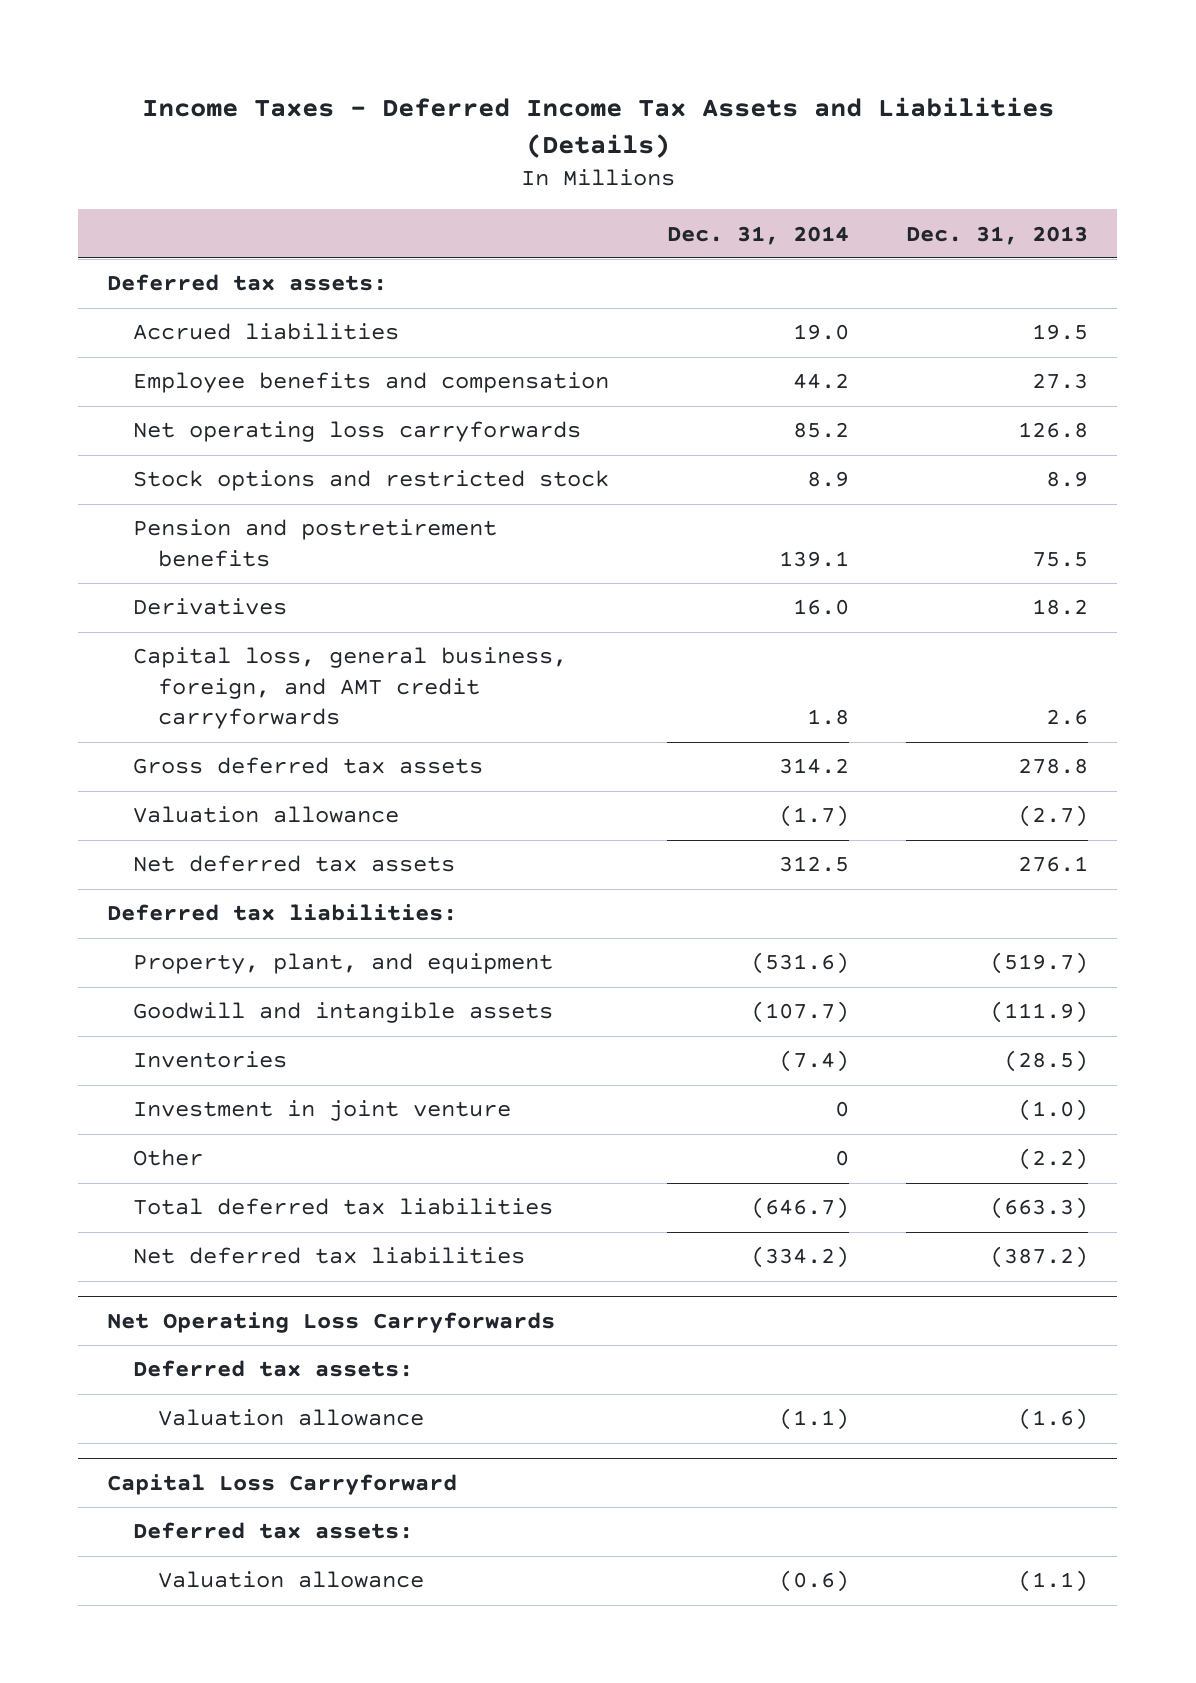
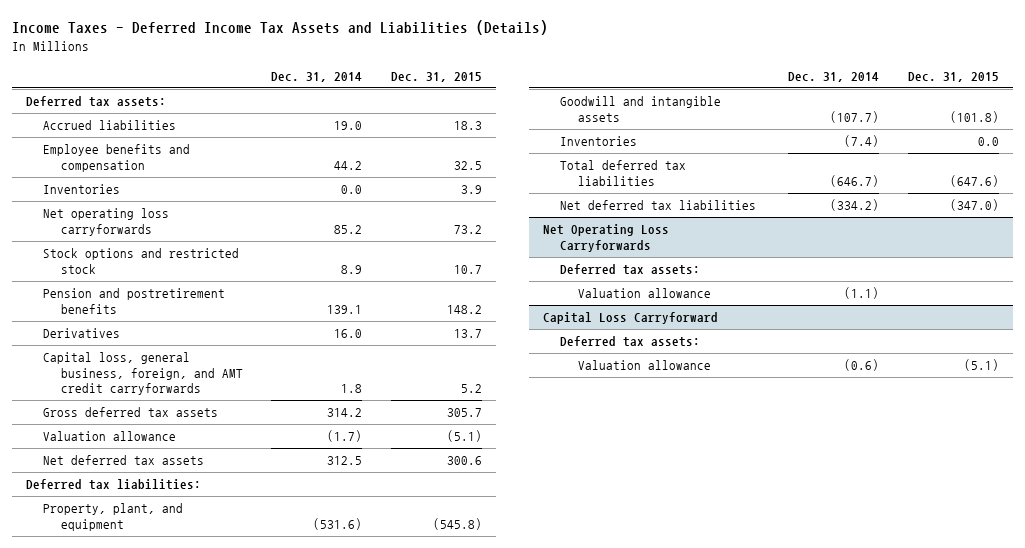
[906,225,1089,245] Dec. 31, 2013 -> none
none -> [390,71,482,82] Dec. 31, 2015
none -> [43,184,121,195] Inventories
[132,1100,511,1122] Investment in joint venture -> none
[132,1149,203,1167] Other -> none

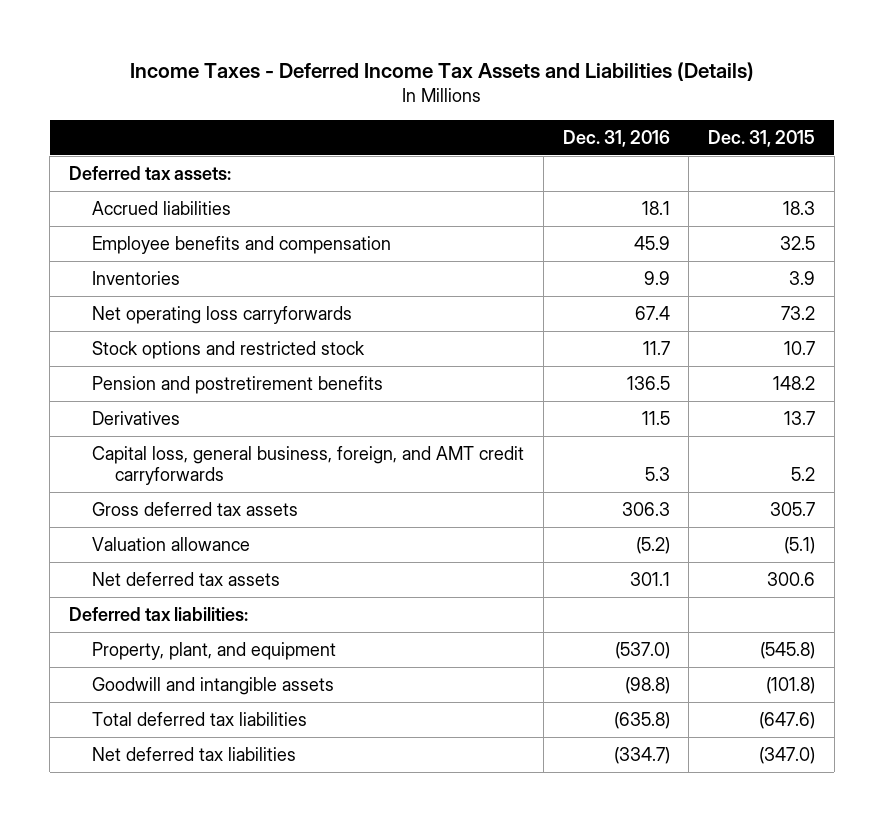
[271,71,363,82] Dec. 31, 2014 -> none
none -> [562,129,670,147] Dec. 31, 2016
[560,136,638,147] Inventories -> none
[543,224,670,252] Net Operating Loss Carryforwards -> none
[560,264,701,276] Deferred tax assets: -> none
[577,288,711,299] Valuation allowance -> none
[543,312,719,325] Capital Loss Carryforward -> none
[560,336,701,348] Deferred tax assets: -> none
[577,360,711,371] Valuation allowance -> none

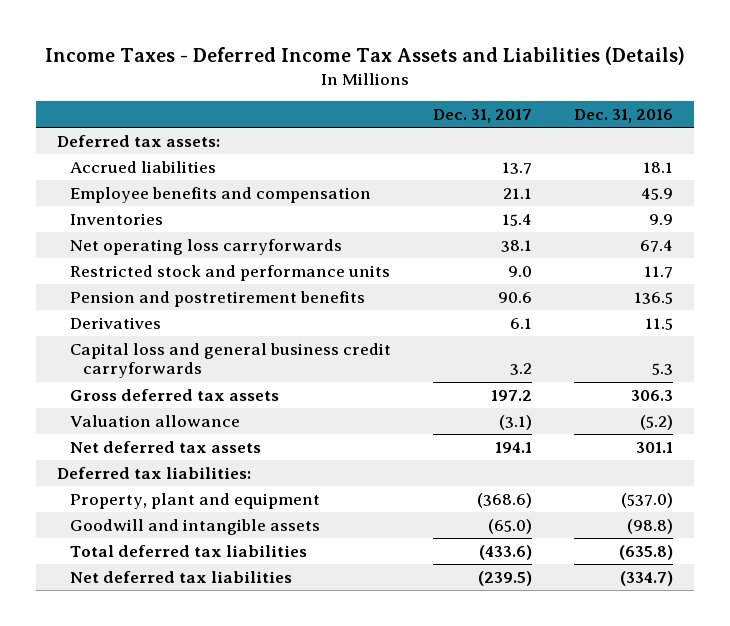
[707,129,815,147] Dec. 31, 2015 -> none
none -> [433,109,533,124] Dec. 31, 2017
[92,340,366,359] Stock options and restricted stock -> [69,264,390,281] Restricted stock and performance units
[92,445,525,486] Capital loss, general business, foreign, and AMT credit carryforwards -> [69,342,391,379] Capital loss and general business credit carryforwards
[92,641,337,660] Property, plant, and equipment -> [69,492,320,509] Property, plant and equipment

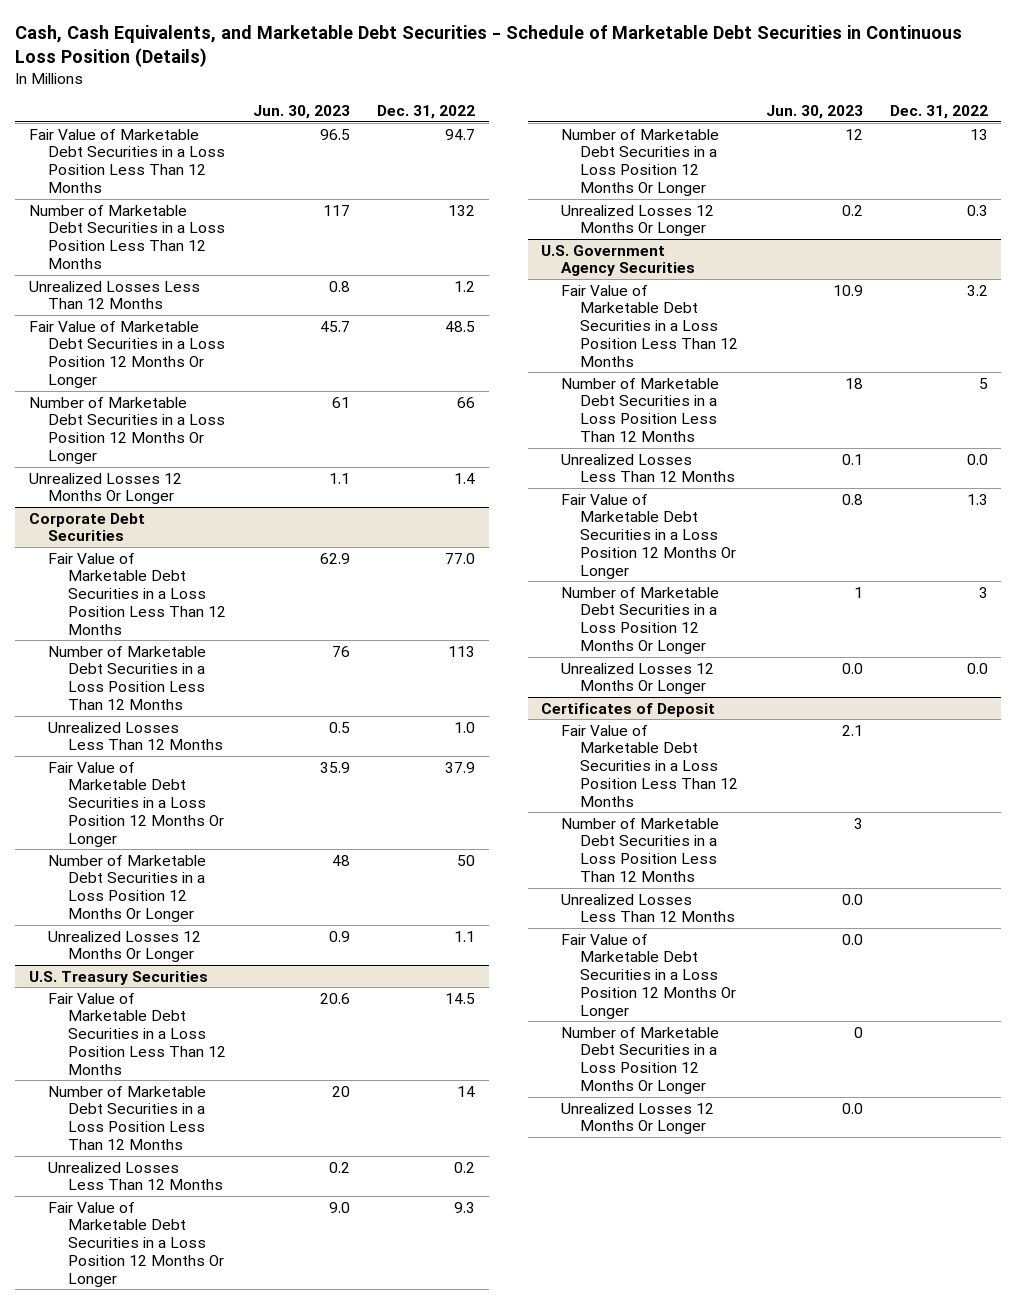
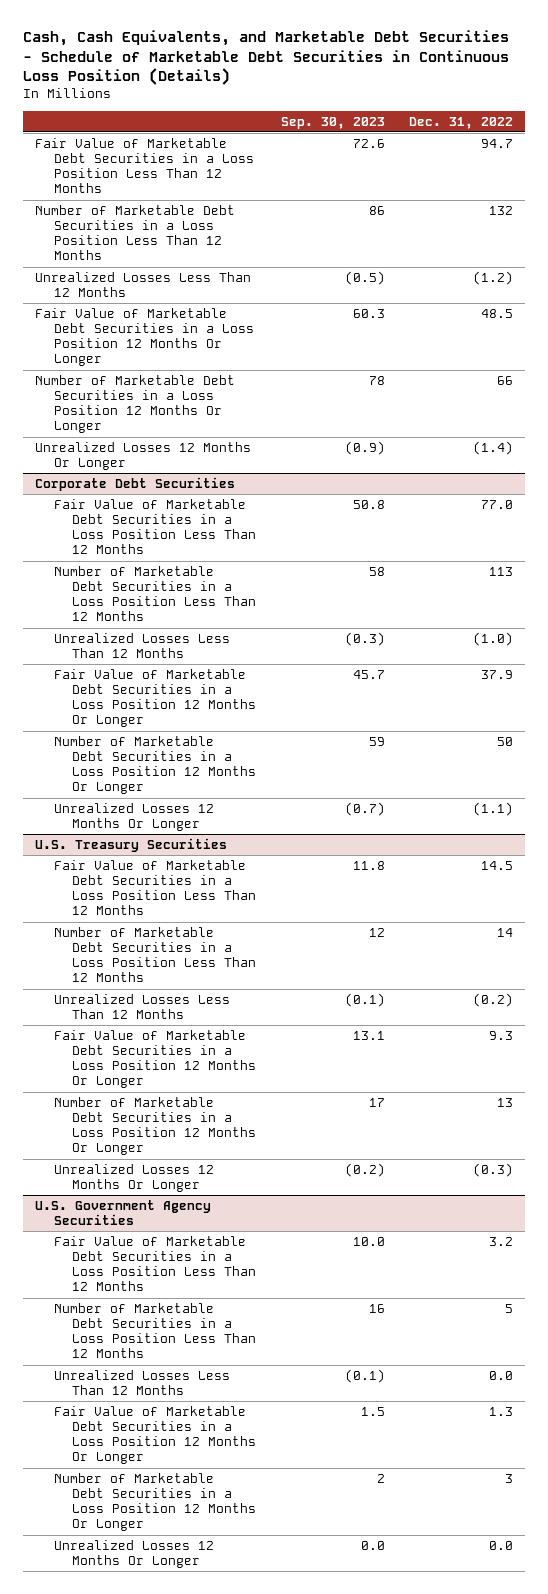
[253,104,351,119] Jun. 30, 2023 -> none
none -> [280,116,385,129] Sep. 30, 2023
[454,280,476,292] 1.2 -> [473,271,514,286] (1.2)
[454,472,476,484] 1.4 -> [473,441,514,456] (1.4)
[454,721,476,733] 1.0 -> [473,632,514,647] (1.0)
[454,930,476,942] 1.1 -> [473,802,514,817] (1.1)
[454,1161,476,1173] 0.2 -> [473,993,514,1008] (0.2)
[966,204,988,216] 0.3 -> [473,1163,514,1178] (0.3)
[541,702,716,717] Certificates of Deposit -> none
[560,724,739,807] Fair Value of Marketable Debt Securities in a Loss Position Less Than 12 Months -> none
[560,817,719,882] Number of Marketable Debt Securities in a Loss Position Less Than 12 Months -> none
[560,893,736,923] Unrealized Losses Less Than 12 Months -> none
[560,933,737,1019] Fair Value of Marketable Debt Securities in a Loss Position 12 Months Or Longer -> none
[560,1026,719,1094] Number of Marketable Debt Securities in a Loss Position 12 Months Or Longer -> none
[560,1102,714,1135] Unrealized Losses 12 Months Or Longer -> none

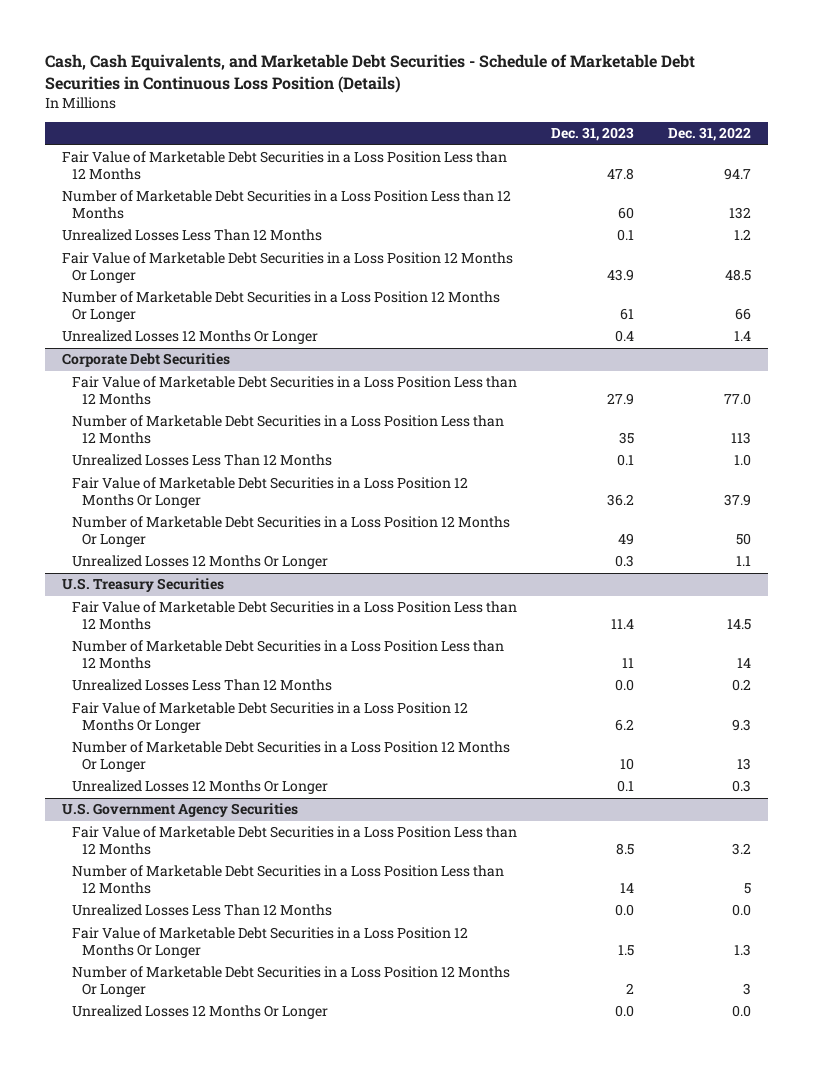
[280,116,385,129] Sep. 30, 2023 -> none
none -> [550,127,634,142] Dec. 31, 2023
[35,138,254,194] Fair Value of Marketable Debt Securities in a Loss Position Less Than 12 Months -> [62,151,508,181] Fair Value of Marketable Debt Securities in a Loss Position Less than 12 Months
[35,205,236,261] Number of Marketable Debt Securities in a Loss Position Less Than 12 Months -> [62,190,512,220] Number of Marketable Debt Securities in a Loss Position Less than 12 Months
[473,271,514,286] (1.2) -> [733,229,751,241] 1.2
[473,441,514,456] (1.4) -> [733,331,751,342] 1.4
[53,499,256,555] Fair Value of Marketable Debt Securities in a Loss Position Less Than 12 Months -> [72,376,518,406] Fair Value of Marketable Debt Securities in a Loss Position Less than 12 Months
[53,566,256,622] Number of Marketable Debt Securities in a Loss Position Less Than 12 Months -> [72,415,505,445] Number of Marketable Debt Securities in a Loss Position Less than 12 Months
[473,632,514,647] (1.0) -> [733,454,751,467] 1.0
[473,802,514,817] (1.1) -> [735,556,751,567] 1.1
[53,860,256,916] Fair Value of Marketable Debt Securities in a Loss Position Less Than 12 Months -> [72,601,518,631] Fair Value of Marketable Debt Securities in a Loss Position Less than 12 Months
[53,927,256,983] Number of Marketable Debt Securities in a Loss Position Less Than 12 Months -> [72,640,505,670] Number of Marketable Debt Securities in a Loss Position Less than 12 Months
[473,993,514,1008] (0.2) -> [731,679,751,692] 0.2
[473,1163,514,1178] (0.3) -> [731,780,751,793] 0.3
[53,1236,256,1292] Fair Value of Marketable Debt Securities in a Loss Position Less Than 12 Months -> [72,826,518,856] Fair Value of Marketable Debt Securities in a Loss Position Less than 12 Months
[53,1303,256,1359] Number of Marketable Debt Securities in a Loss Position Less Than 12 Months -> [72,865,505,895] Number of Marketable Debt Securities in a Loss Position Less than 12 Months

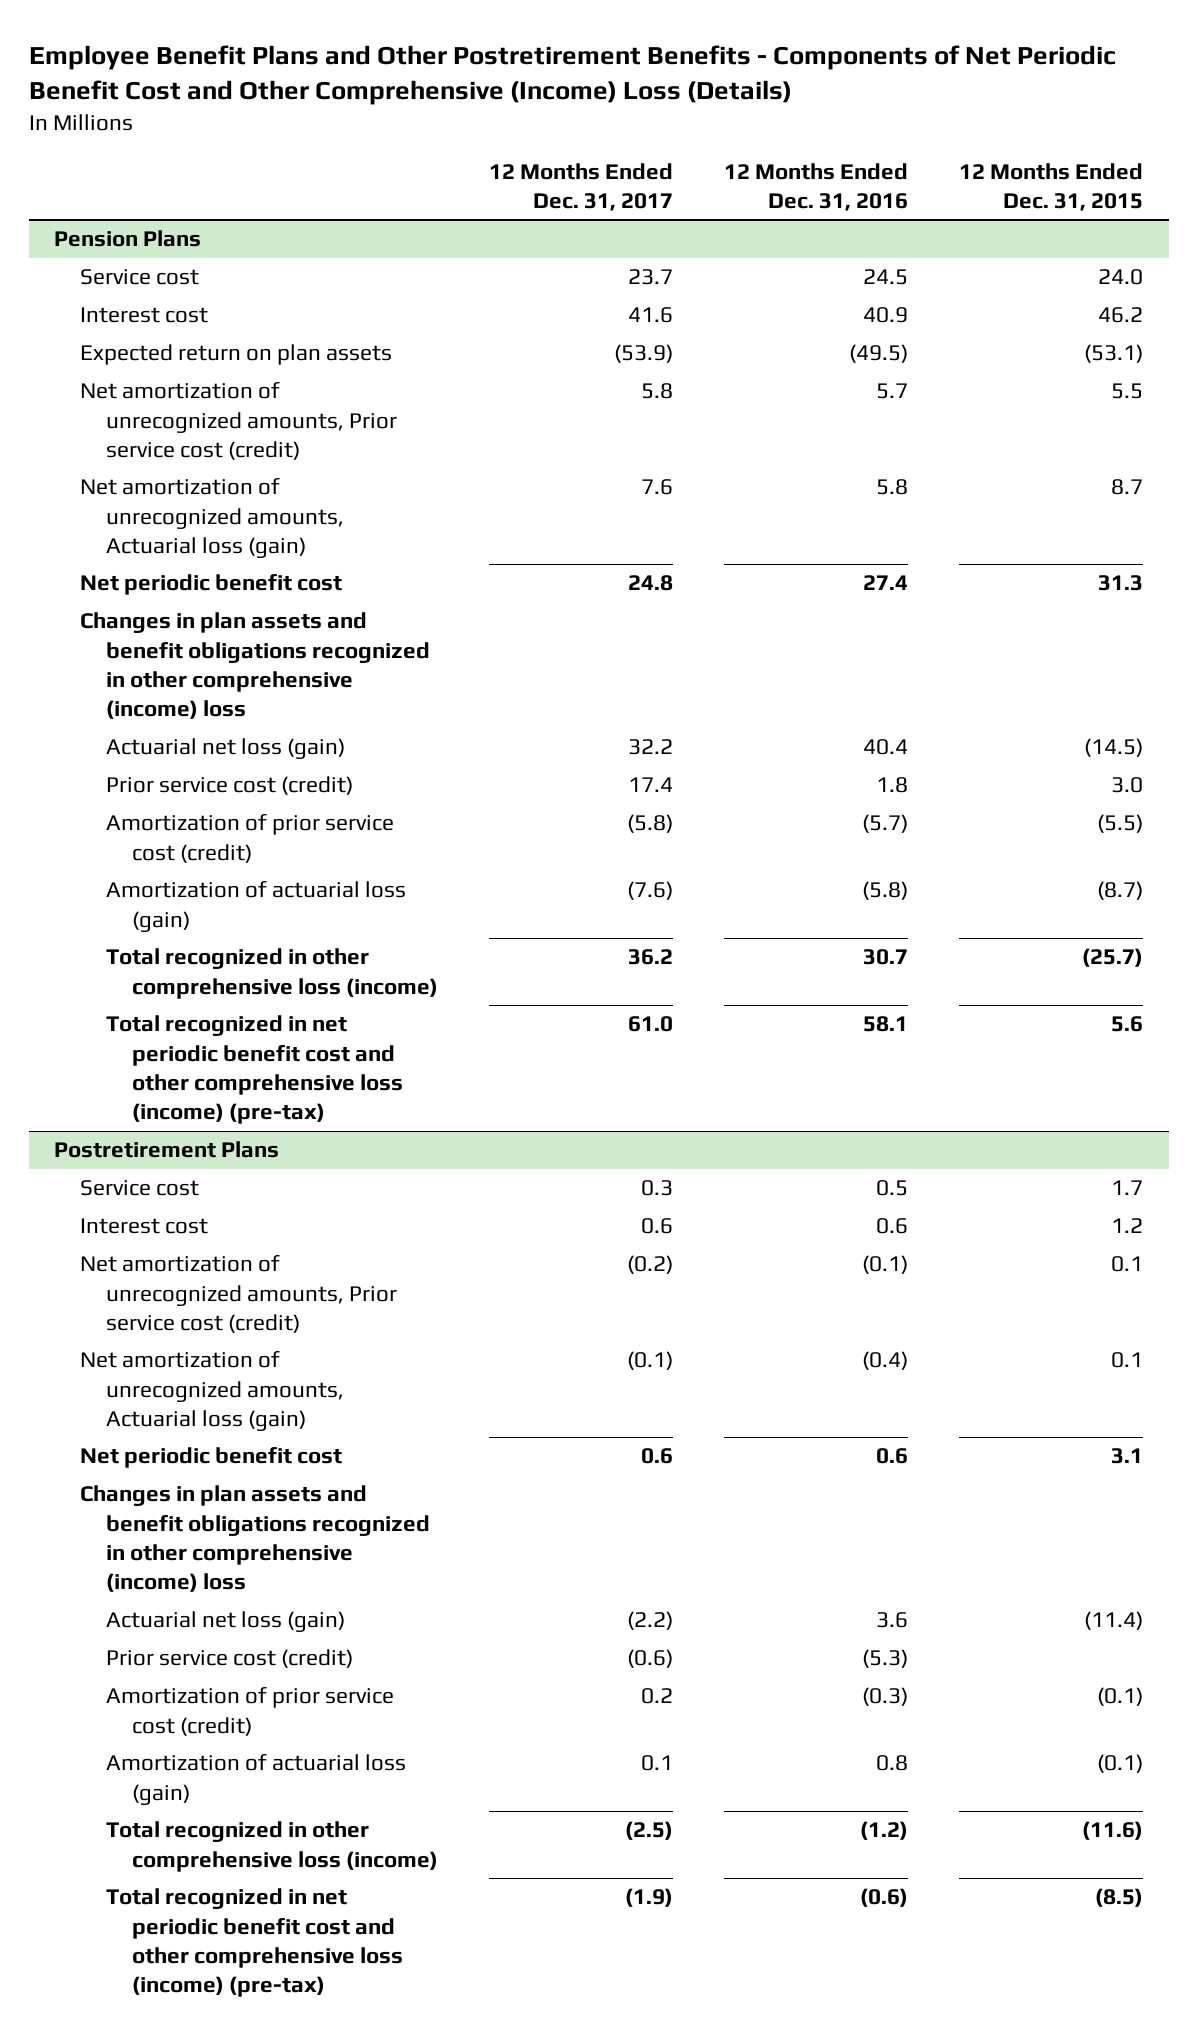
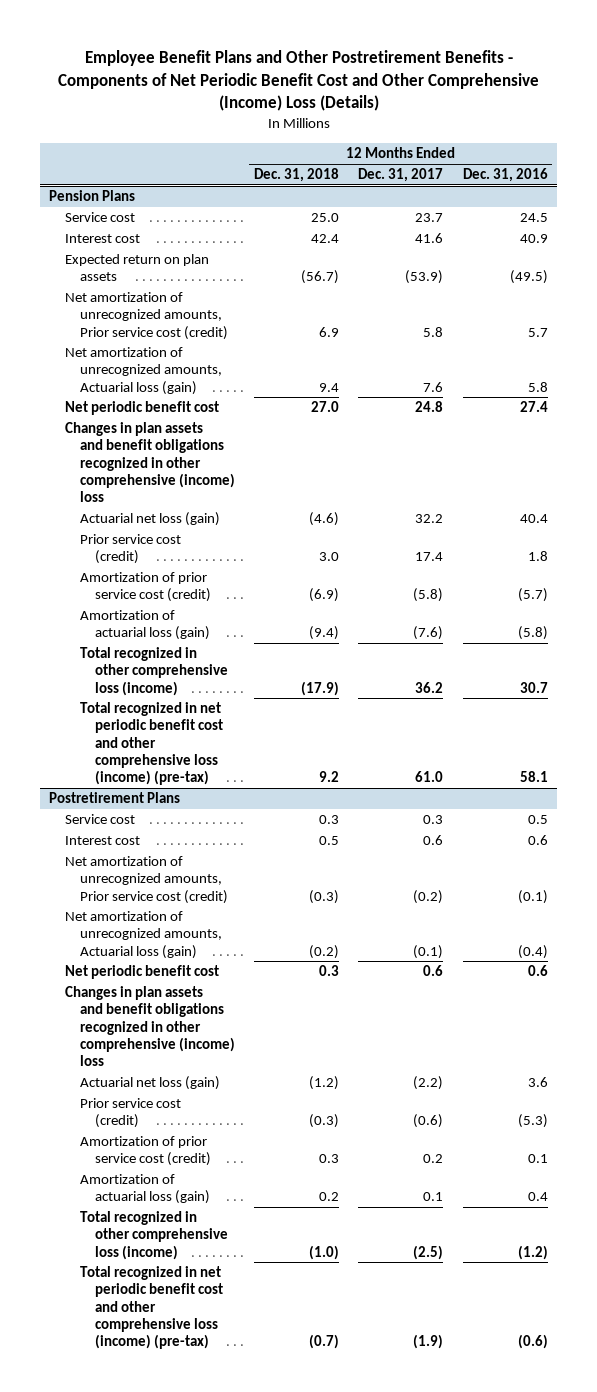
[959,162,1144,211] 12 Months Ended Dec. 31, 2015 -> none
none -> [254,168,340,183] Dec. 31, 2018
[862,1687,909,1707] (0.3) -> [527,1154,548,1164] 0.1
[876,1755,909,1772] 0.8 -> [527,1192,548,1202] 0.4

